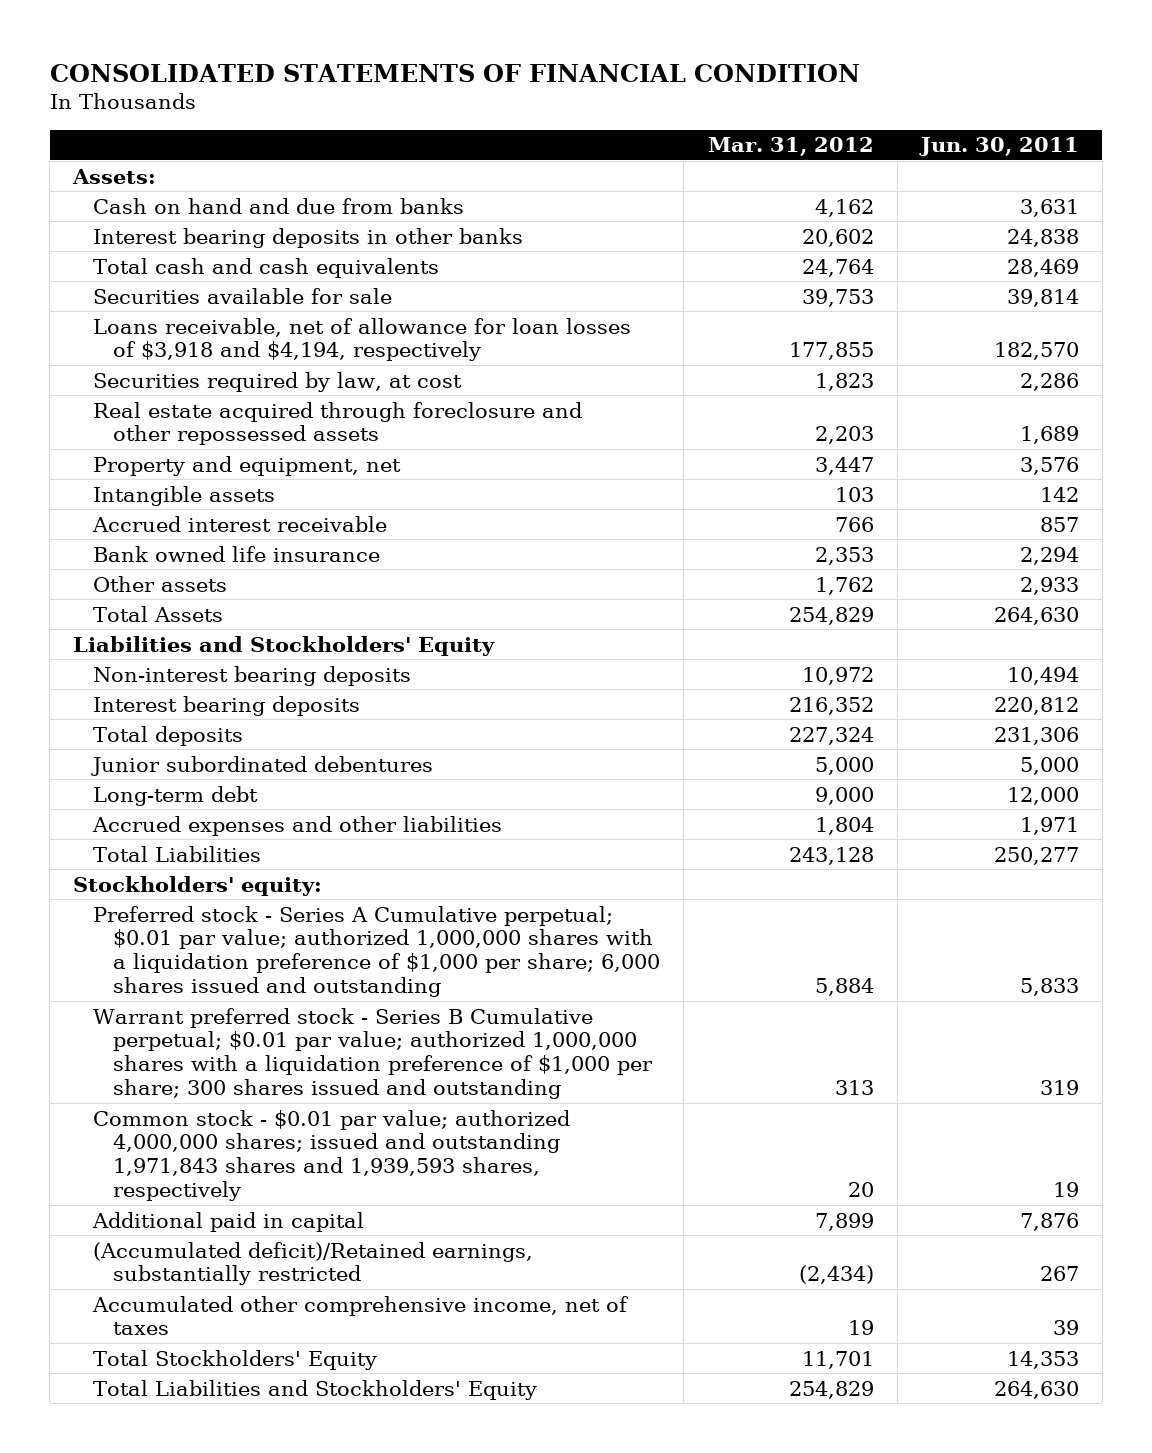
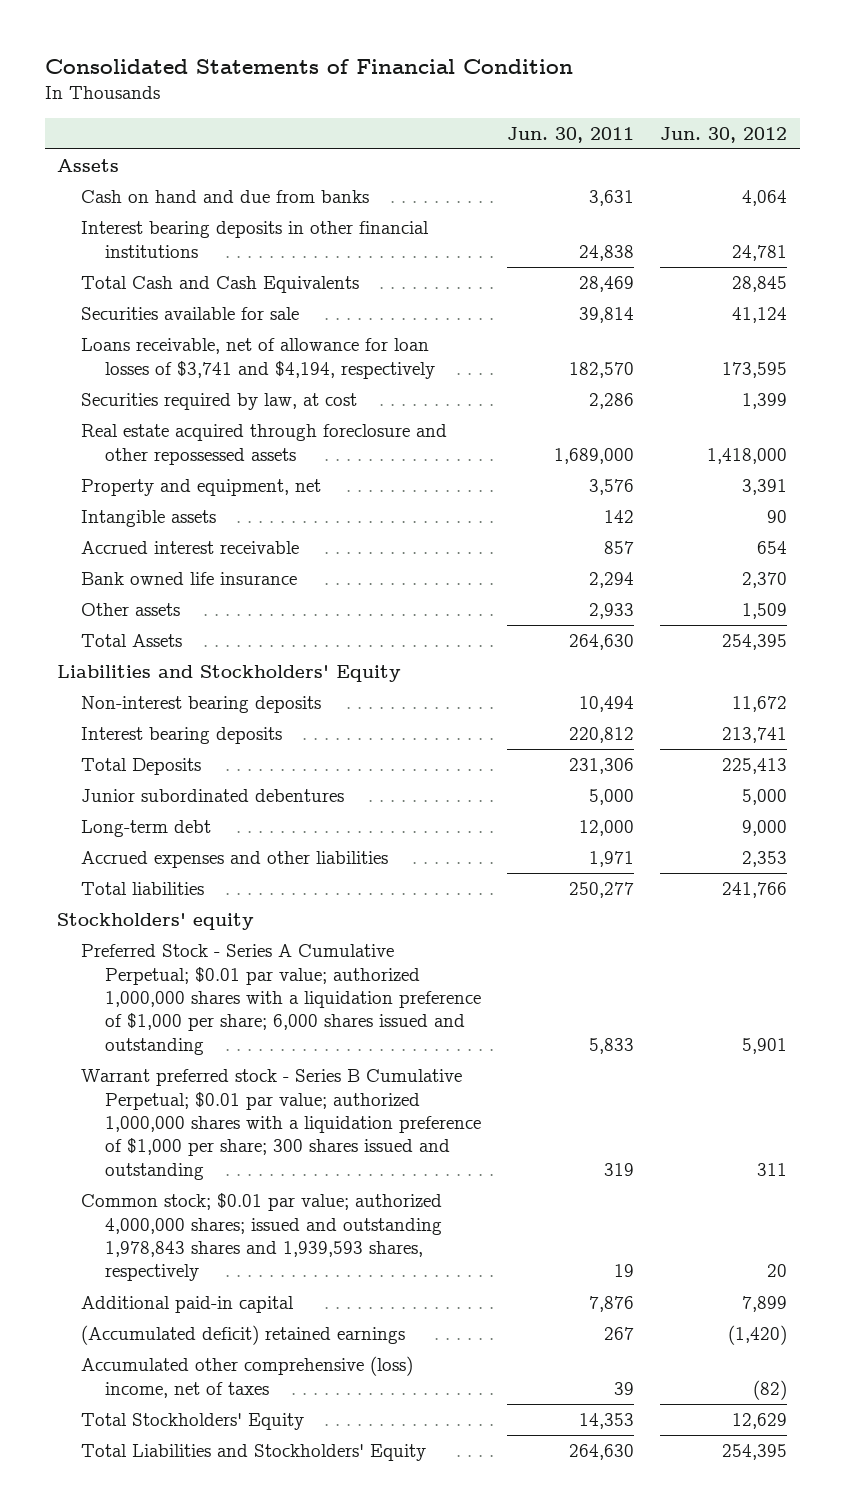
[49,63,860,82] CONSOLIDATED STATEMENTS OF FINANCIAL CONDITION -> [44,58,573,74] Consolidated Statements of Financial Condition
[707,137,874,157] Mar. 31, 2012 -> none
none -> [659,126,787,143] Jun. 30, 2012
[72,168,157,184] Assets: -> [57,159,120,173] Assets
[93,227,524,248] Interest bearing deposits in other banks -> [81,221,430,258] Interest bearing deposits in other financial institutions
[93,257,440,278] Total cash and cash equivalents -> [81,276,360,294] Total Cash and Cash Equivalents
[93,317,632,362] Loans receivable, net of allowance for loan losses of $3,918 and $4,194, respectively -> [81,338,436,379] Loans receivable, net of allowance for loan losses of $3,741 and $4,194, respectively
[1019,426,1079,445] 1,689 -> [554,447,635,464] 1,689,000
[93,725,244,746] Total deposits -> [81,758,202,776] Total Deposits
[93,845,262,862] Total Liabilities -> [81,882,205,896] Total liabilities
[73,875,323,896] Stockholders' equity: -> [57,913,255,931] Stockholders' equity
[93,905,661,998] Preferred stock - Series A Cumulative perpetual; $0.01 par value; authorized 1,000,000 shares with a liquidation preference of $1,000 per share; 6,000 shares issued and outstanding -> [81,944,482,1055] Preferred Stock - Series A Cumulative Perpetual; $0.01 par value; authorized 1,000,000 shares with a liquidation preference of $1,000 per share; 6,000 shares issued and outstanding
[93,1007,654,1100] Warrant preferred stock - Series B Cumulative perpetual; $0.01 par value; authorized 1,000,000 shares with a liquidation preference of $1,000 per share; 300 shares issued and outstanding -> [81,1069,482,1180] Warrant preferred stock - Series B Cumulative Perpetual; $0.01 par value; authorized 1,000,000 shares with a liquidation preference of $1,000 per share; 300 shares issued and outstanding
[93,1109,571,1202] Common stock - $0.01 par value; authorized 4,000,000 shares; issued and outstanding 1,971,843 shares and 1,939,593 shares, respectively -> [81,1193,443,1282] Common stock; $0.01 par value; authorized 4,000,000 shares; issued and outstanding 1,978,843 shares and 1,939,593 shares, respectively
[92,1211,365,1232] Additional paid in capital -> [81,1296,295,1314] Additional paid-in capital
[93,1241,534,1286] (Accumulated deficit)/Retained earnings, substantially restricted -> [81,1325,406,1346] (Accumulated deficit) retained earnings
[92,1295,630,1336] Accumulated other comprehensive income, net of taxes -> [81,1356,414,1398] Accumulated other comprehensive (loss) income, net of taxes

